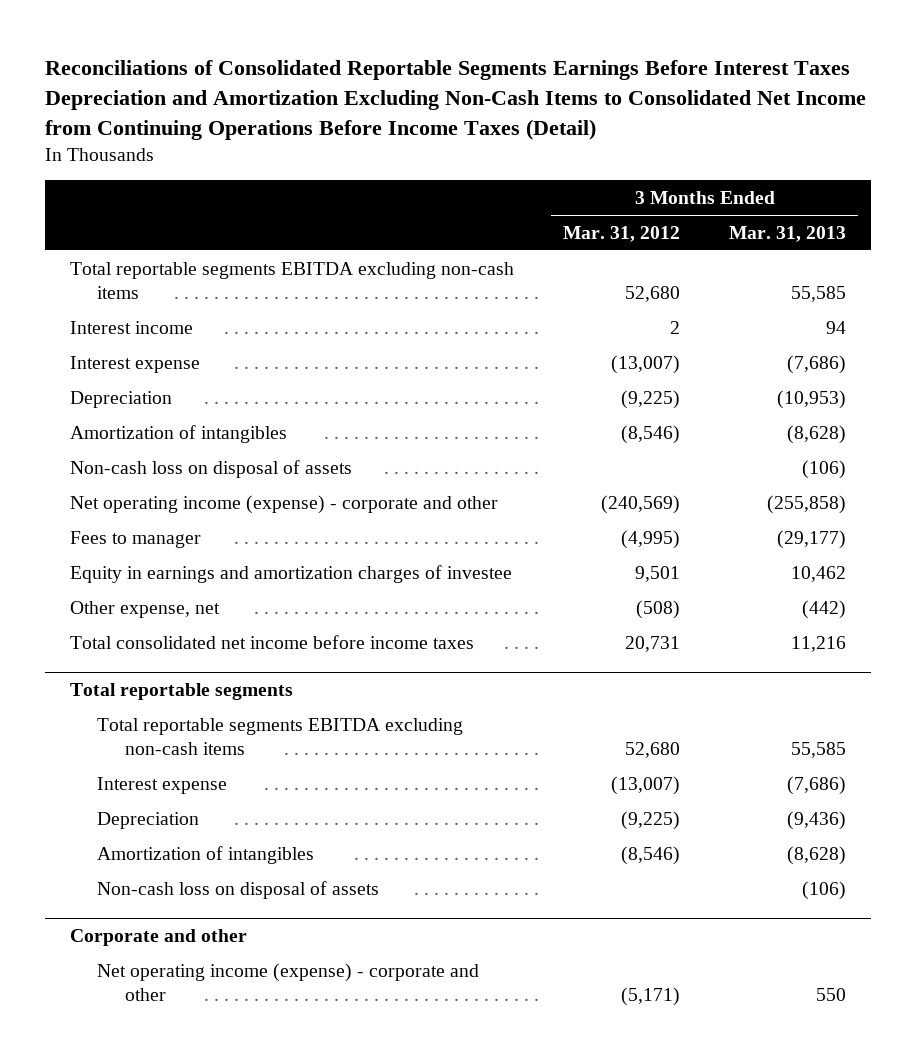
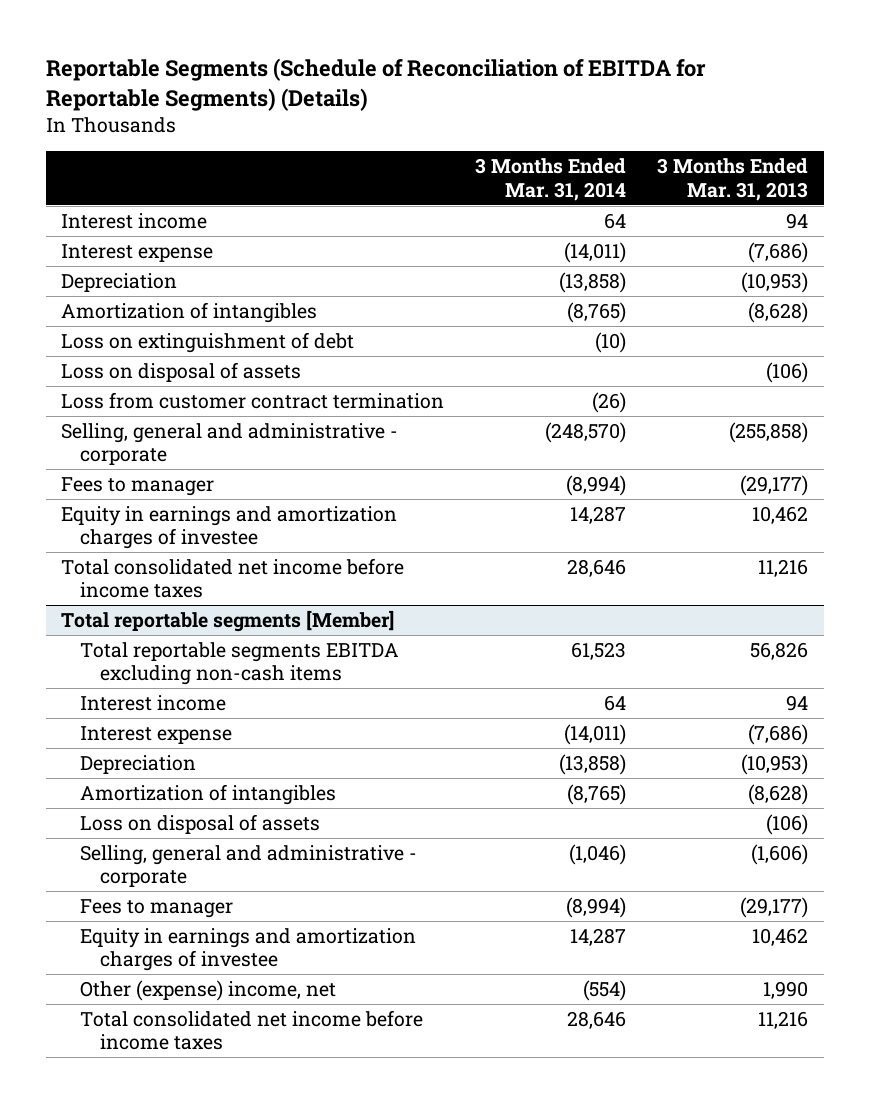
[45,60,867,141] Reconciliations of Consolidated Reportable Segments Earnings Before Interest Taxes Depreciation and Amortization Excluding Non-Cash Items to Consolidated Net Income from Continuing Operations Before Income Taxes (Detail) -> [45,57,706,111] Reportable Segments (Schedule of Reconciliation of EBITDA for Reportable Segments) (Details)
[563,225,681,242] Mar. 31, 2012 -> none
none -> [475,158,627,201] 3 Months Ended Mar. 31, 2014
[70,261,515,299] Total reportable segments EBITDA excluding non-cash items -> none
none -> [61,331,355,353] Loss on extinguishment of debt
[70,459,353,478] Non-cash loss on disposal of assets -> [61,361,302,382] Loss on disposal of assets
none -> [61,391,445,409] Loss from customer contract termination
[70,494,499,514] Net operating income (expense) - corporate and other -> [61,422,399,466] Selling, general and administrative - corporate
[70,600,221,618] Other expense, net -> none
[70,682,294,700] Total reportable segments -> [61,609,395,632] Total reportable segments [Member]
[791,741,847,758] 55,585 -> [750,641,809,660] 56,826
none -> [80,694,227,711] Interest income
[787,810,847,830] (9,436) -> [741,753,809,775] (10,953)
[70,928,248,946] Corporate and other -> none
[97,880,380,899] Non-cash loss on disposal of assets -> [80,813,321,834] Loss on disposal of assets
[97,962,480,1001] Net operating income (expense) - corporate and other -> [80,844,418,888] Selling, general and administrative - corporate
[816,987,847,1001] 550 -> [751,843,809,865] (1,606)
none -> [80,898,234,918] Fees to manager
none -> [80,927,417,972] Equity in earnings and amortization charges of investee
none -> [80,979,337,1001] Other (expense) income, net
none -> [80,1009,424,1051] Total consolidated net income before income taxes

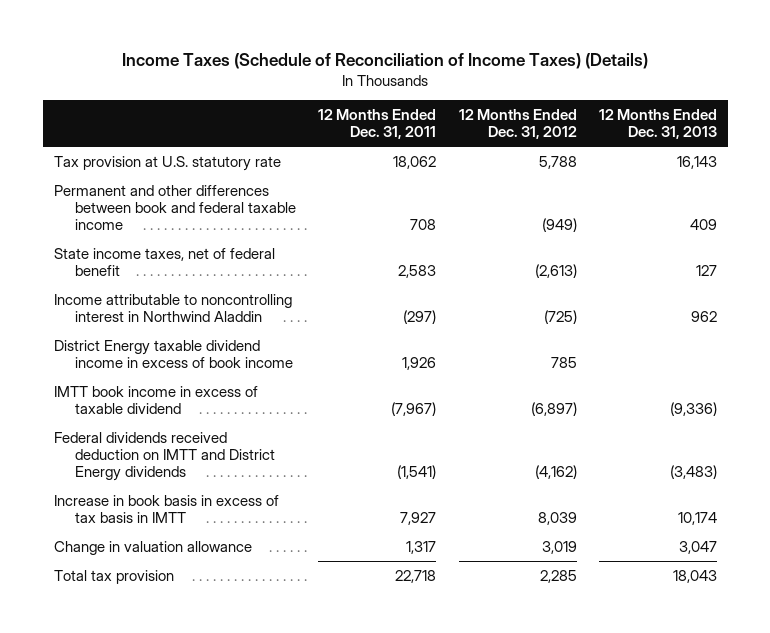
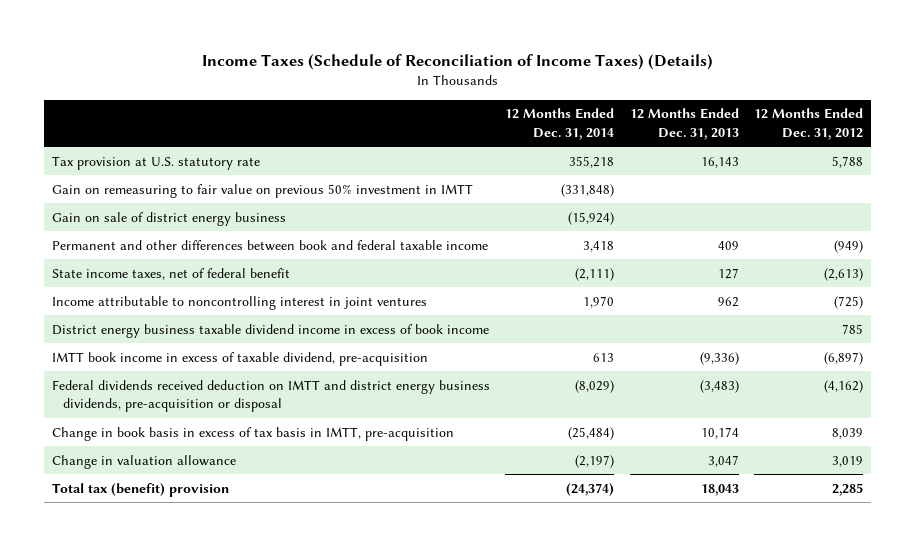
[318,109,437,140] 12 Months Ended Dec. 31, 2011 -> none
none -> [505,108,615,140] 12 Months Ended Dec. 31, 2014
none -> [52,183,474,198] Gain on remeasuring to fair value on previous 50% investment in IMTT
none -> [52,211,287,226] Gain on sale of district energy business
[53,293,292,322] Income attributable to noncontrolling interest in Northwind Aladdin -> [52,295,428,310] Income attributable to noncontrolling interest in joint ventures
[53,339,294,368] District Energy taxable dividend income in excess of book income -> [52,323,490,338] District energy business taxable dividend income in excess of book income
[53,385,258,414] IMTT book income in excess of taxable dividend -> [52,351,429,366] IMTT book income in excess of taxable dividend, pre-acquisition
[53,431,276,482] Federal dividends received deduction on IMTT and District Energy dividends -> [52,379,491,412] Federal dividends received deduction on IMTT and district energy business dividends, pre-acquisition or disposal
[53,494,279,523] Increase in book basis in excess of tax basis in IMTT -> [52,426,455,441] Change in book basis in excess of tax basis in IMTT, pre-acquisition
[53,569,174,584] Total tax provision -> [52,482,230,497] Total tax (benefit) provision

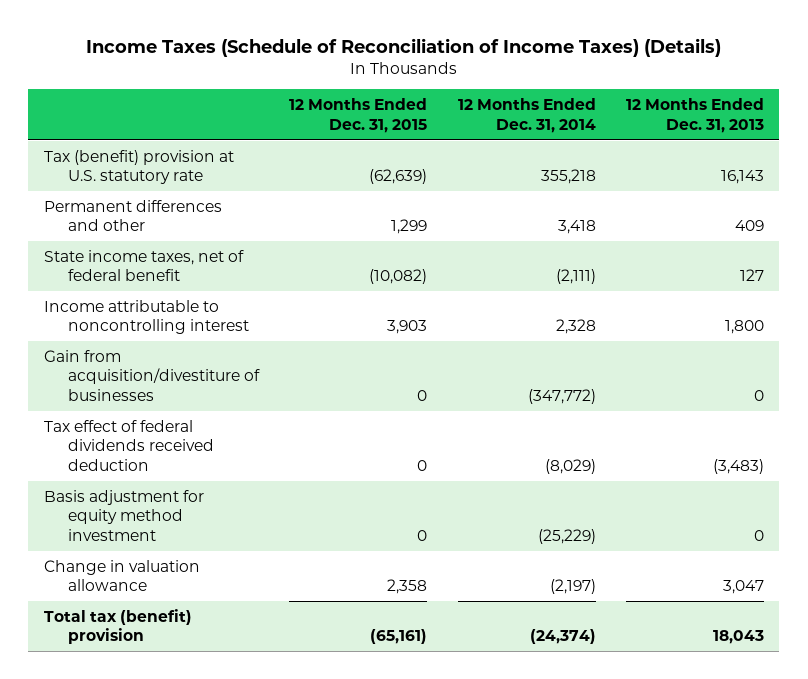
[754,108,864,140] 12 Months Ended Dec. 31, 2012 -> none
none -> [289,98,428,133] 12 Months Ended Dec. 31, 2015
[52,183,474,198] Gain on remeasuring to fair value on previous 50% investment in IMTT -> none
[52,211,287,226] Gain on sale of district energy business -> none
[52,155,261,170] Tax provision at U.S. statutory rate -> [43,149,234,185] Tax (benefit) provision at U.S. statutory rate
[52,239,489,251] Permanent and other differences between book and federal taxable income -> [43,199,222,232] Permanent differences and other
[52,323,490,338] District energy business taxable dividend income in excess of book income -> none
[52,351,429,366] IMTT book income in excess of taxable dividend, pre-acquisition -> none
[52,426,455,441] Change in book basis in excess of tax basis in IMTT, pre-acquisition -> none
[52,295,428,310] Income attributable to noncontrolling interest in joint ventures -> [43,299,249,335] Income attributable to noncontrolling interest
[583,295,615,308] 1,970 -> [555,319,596,335] 2,328
[717,296,739,307] 962 -> [724,320,764,335] 1,800
none -> [43,349,260,401] Gain from acquisition/divestiture of businesses
[52,379,491,412] Federal dividends received deduction on IMTT and district energy business dividends, pre-acquisition or disposal -> [43,419,214,471] Tax effect of federal dividends received deduction
none -> [43,489,204,541] Basis adjustment for equity method investment

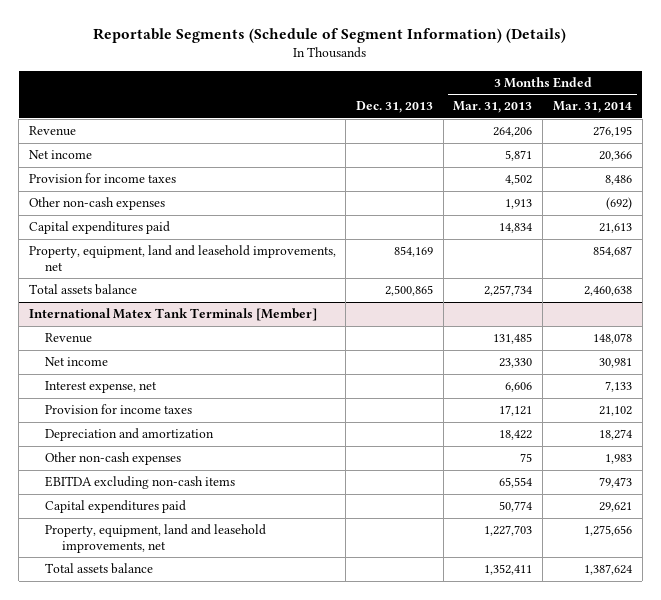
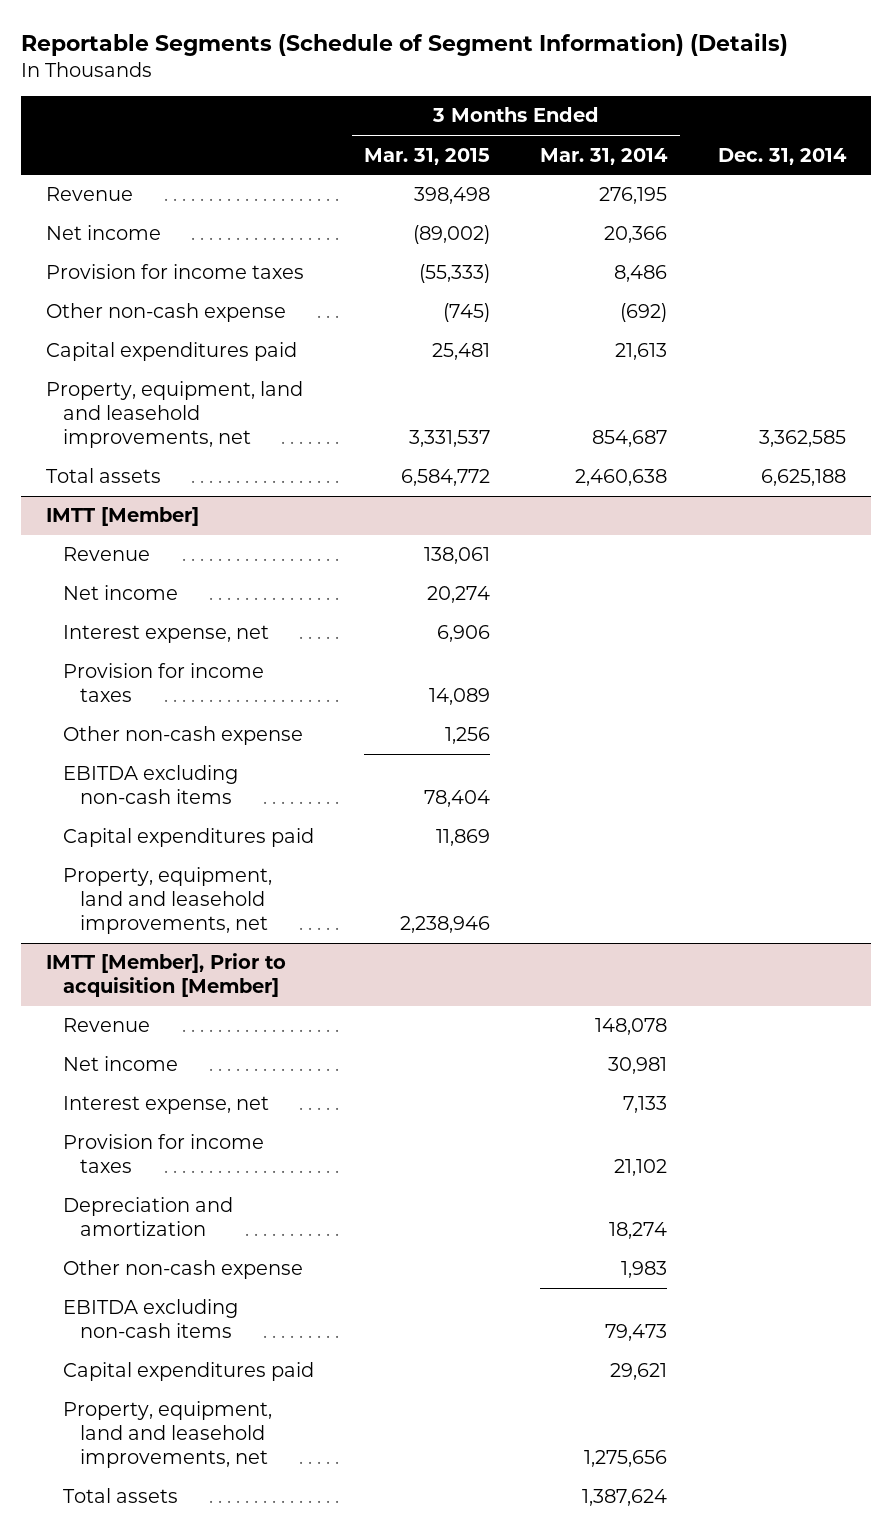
[356,101,434,114] Dec. 31, 2013 -> none
[453,101,533,114] Mar. 31, 2013 -> none
none -> [364,147,491,165] Mar. 31, 2015
none -> [717,147,847,165] Dec. 31, 2014
[28,197,165,211] Other non-cash expenses -> [45,303,286,323] Other non-cash expense
[28,308,317,322] International Matex Tank Terminals [Member] -> none
[28,284,137,296] Total assets balance -> [45,468,161,484] Total assets
none -> [45,507,199,527] IMTT [Member]
none -> [62,547,150,562] Revenue
none -> [62,585,178,601] Net income
none -> [62,625,269,644] Interest expense, net
none -> [62,663,264,703] Provision for income taxes
none -> [62,726,303,746] Other non-cash expense
none -> [62,765,238,805] EBITDA excluding non-cash items
none -> [62,828,314,848] Capital expenditures paid
none -> [62,867,272,935] Property, equipment, land and leasehold improvements, net
none -> [45,953,286,998] IMTT [Member], Prior to acquisition [Member]
[45,452,182,466] Other non-cash expenses -> [62,1260,303,1280] Other non-cash expense
[45,563,154,575] Total assets balance -> [62,1488,178,1504] Total assets

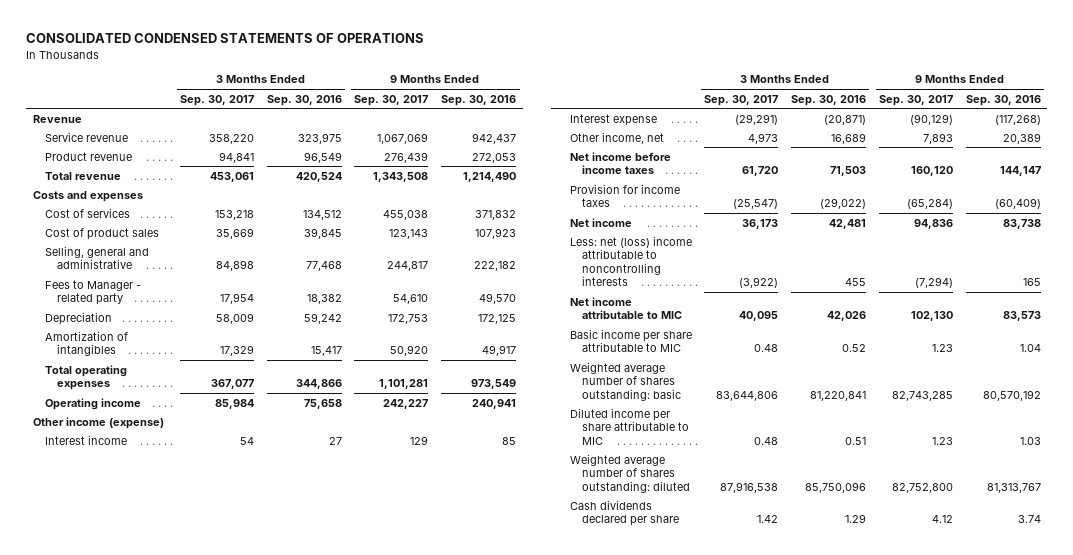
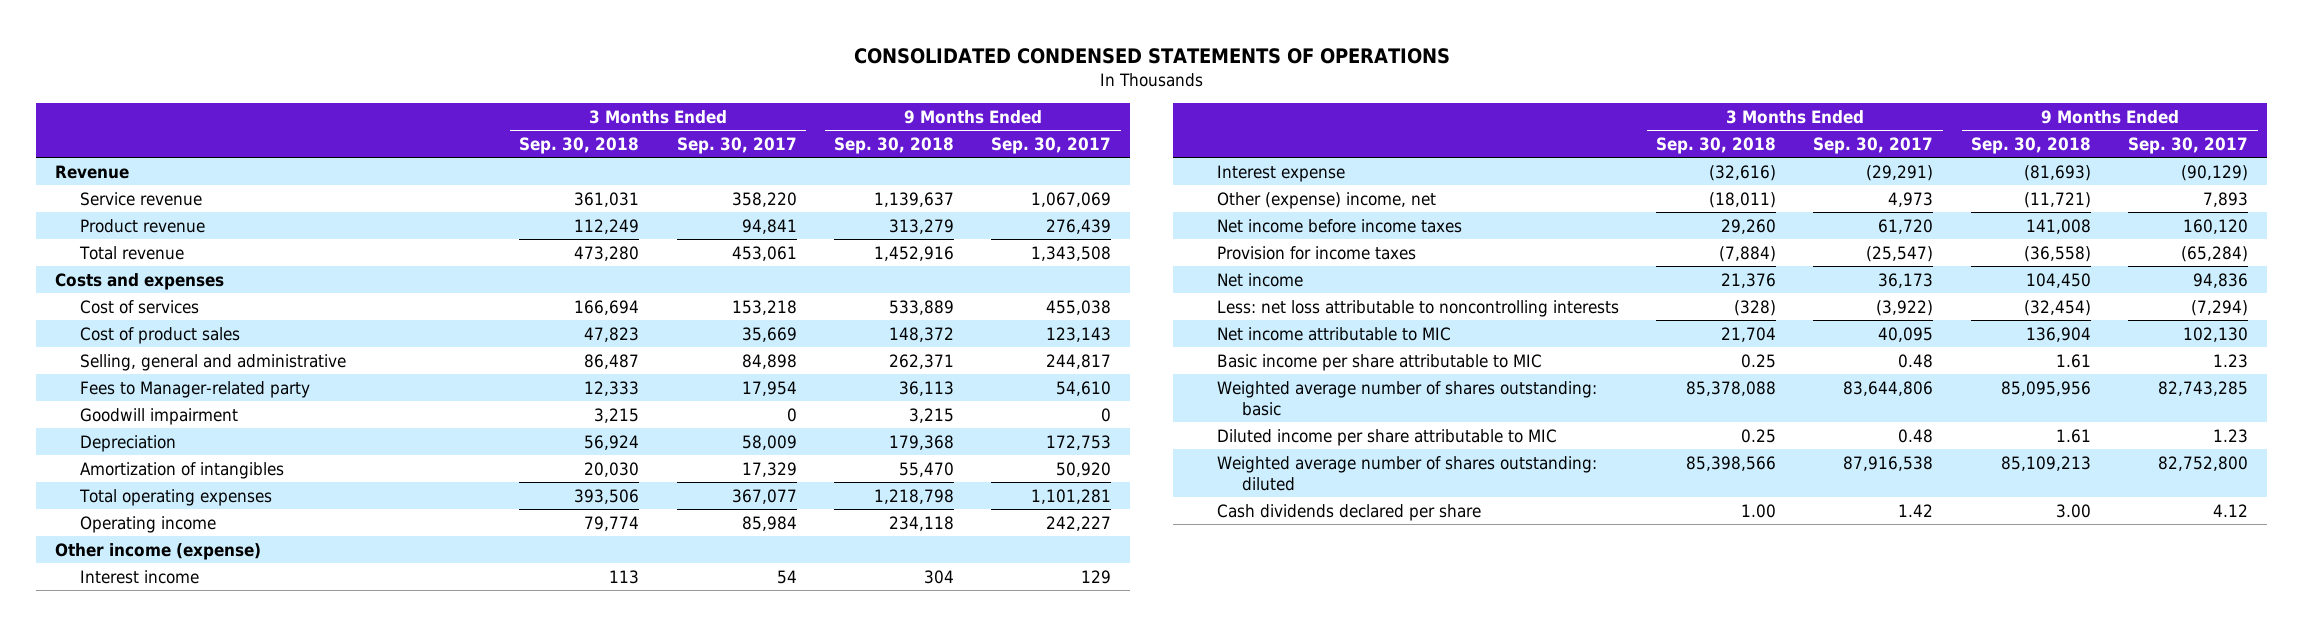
[266,94,342,106] Sep. 30, 2016 -> none
[441,94,517,106] Sep. 30, 2016 -> none
none -> [519,137,640,155] Sep. 30, 2018
none -> [834,137,955,155] Sep. 30, 2018
[44,279,141,306] Fees to Manager - related party -> [79,380,310,398] Fees to Manager-related party
none -> [79,407,238,425] Goodwill impairment
[569,131,664,144] Other income, net -> [1216,191,1436,209] Other (expense) income, net
[569,235,692,287] Less: net (loss) income attributable to noncontrolling interests -> [1216,299,1619,317] Less: net loss attributable to noncontrolling interests

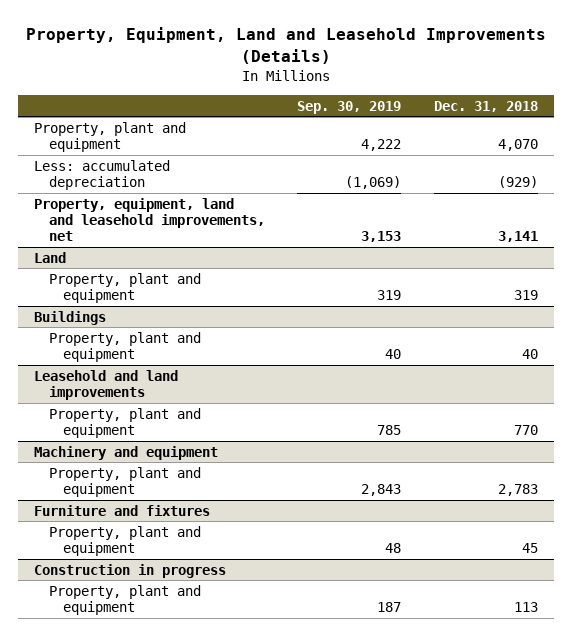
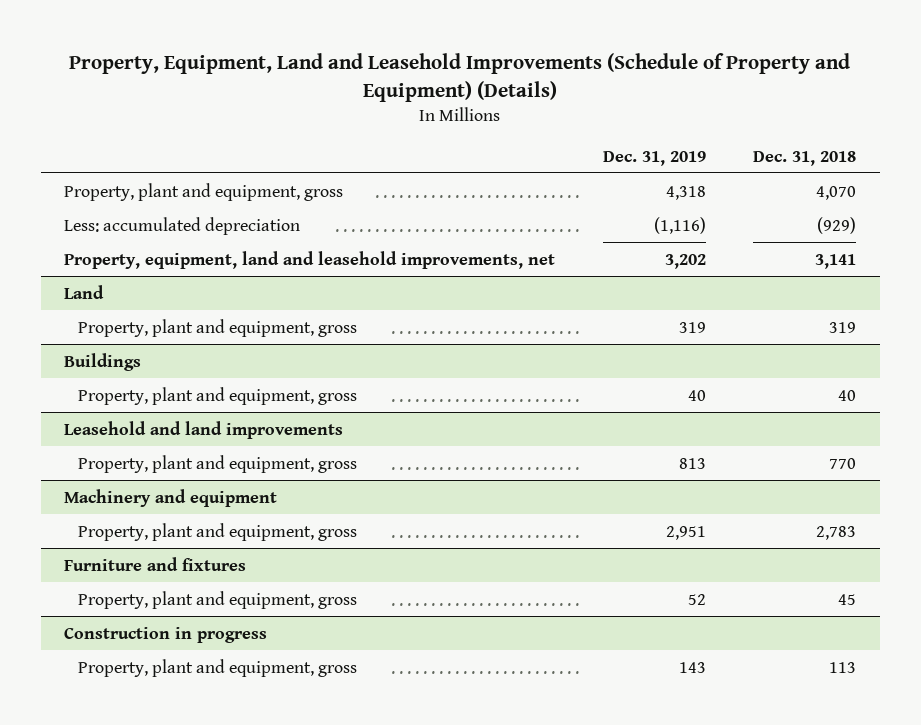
[26,26,547,64] Property, Equipment, Land and Leasehold Improvements (Details) -> [69,52,851,102] Property, Equipment, Land and Leasehold Improvements (Schedule of Property and Equipment) (Details)
[297,100,402,114] Sep. 30, 2019 -> none
none -> [602,150,706,166] Dec. 31, 2019
[34,121,187,153] Property, plant and equipment -> [64,182,344,201] Property, plant and equipment, gross
[48,272,201,304] Property, plant and equipment -> [77,318,357,337] Property, plant and equipment, gross
[48,331,201,363] Property, plant and equipment -> [77,386,357,405] Property, plant and equipment, gross
[48,407,201,439] Property, plant and equipment -> [77,454,357,473] Property, plant and equipment, gross
[48,466,201,498] Property, plant and equipment -> [77,522,357,541] Property, plant and equipment, gross
[48,525,201,557] Property, plant and equipment -> [77,590,357,609] Property, plant and equipment, gross
[48,584,201,616] Property, plant and equipment -> [77,658,357,677] Property, plant and equipment, gross

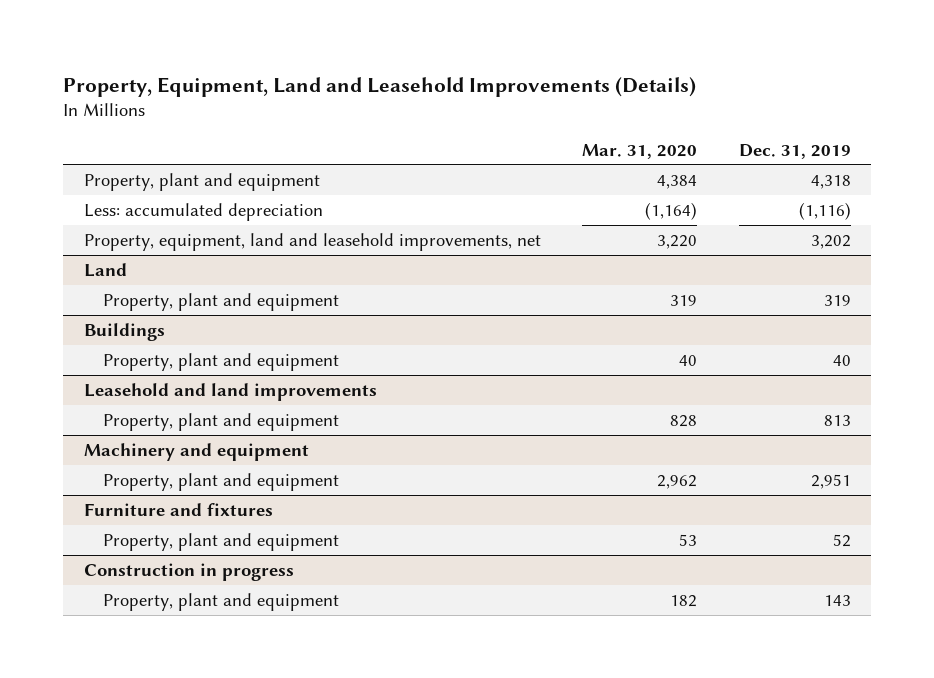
[69,52,851,102] Property, Equipment, Land and Leasehold Improvements (Schedule of Property and Equipment) (Details) -> [62,76,696,97] Property, Equipment, Land and Leasehold Improvements (Details)
[753,150,857,166] Dec. 31, 2018 -> none
none -> [582,143,698,159] Mar. 31, 2020
[64,182,344,201] Property, plant and equipment, gross -> [83,172,320,191] Property, plant and equipment
[77,318,357,337] Property, plant and equipment, gross -> [103,292,340,311] Property, plant and equipment
[77,386,357,405] Property, plant and equipment, gross -> [103,352,340,371] Property, plant and equipment
[77,454,357,473] Property, plant and equipment, gross -> [103,412,340,431] Property, plant and equipment
[77,522,357,541] Property, plant and equipment, gross -> [103,472,340,491] Property, plant and equipment
[77,590,357,609] Property, plant and equipment, gross -> [103,532,340,551] Property, plant and equipment
[77,658,357,677] Property, plant and equipment, gross -> [103,592,340,611] Property, plant and equipment

